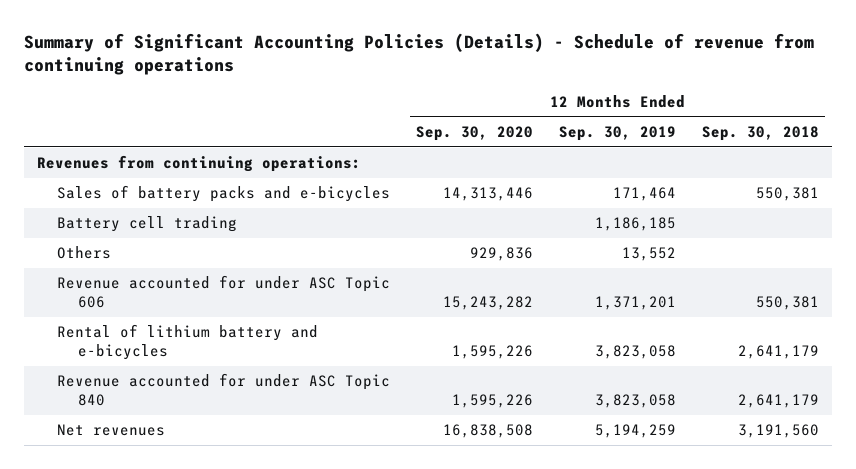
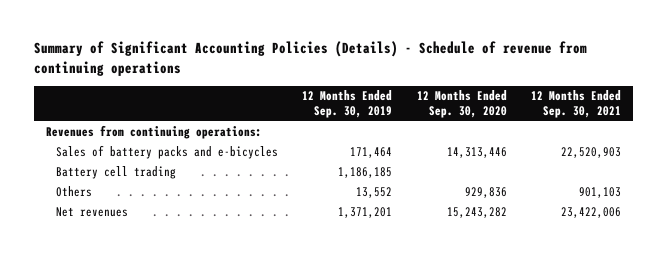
[701,126,819,142] Sep. 30, 2018 -> none
none -> [530,90,621,119] 12 Months Ended Sep. 30, 2021
[57,275,391,308] Revenue accounted for under ASC Topic 606 -> none
[57,324,319,360] Rental of lithium battery and e-bicycles -> none
[57,373,391,406] Revenue accounted for under ASC Topic 840 -> none
[443,424,534,439] 16,838,508 -> [446,207,507,219] 15,243,282
[595,424,677,439] 5,194,259 -> [338,207,393,219] 1,371,201

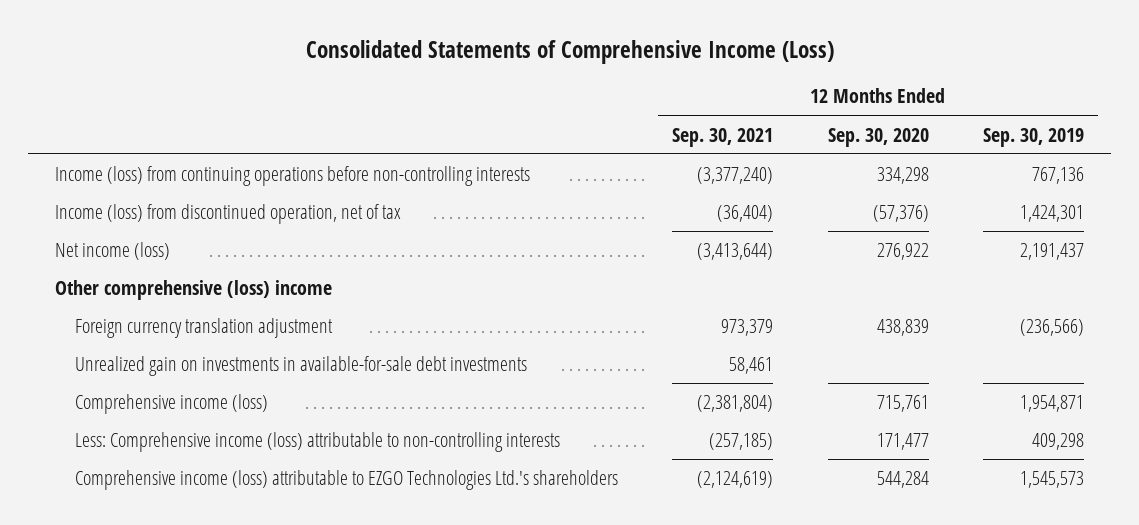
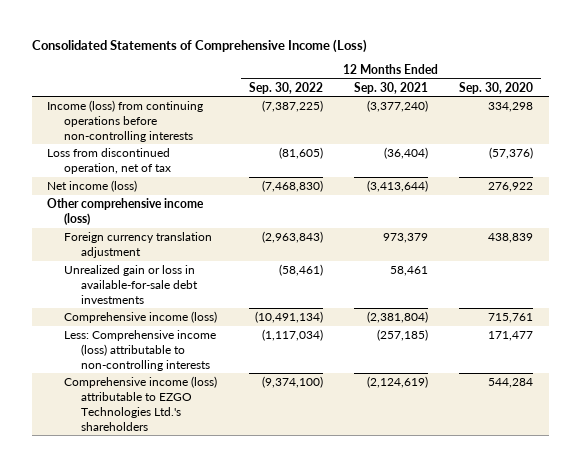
[983,127,1085,147] Sep. 30, 2019 -> none
none -> [248,81,323,94] Sep. 30, 2022
[55,204,402,225] Income (loss) from discontinued operation, net of tax -> [47,147,172,174] Loss from discontinued operation, net of tax
[55,280,333,301] Other comprehensive (loss) income -> [47,197,205,225] Other comprehensive income (loss)
[74,356,527,377] Unrealized gain on investments in available-for-sale debt investments -> [64,264,199,304] Unrealized gain or loss in available-for-sale debt investments

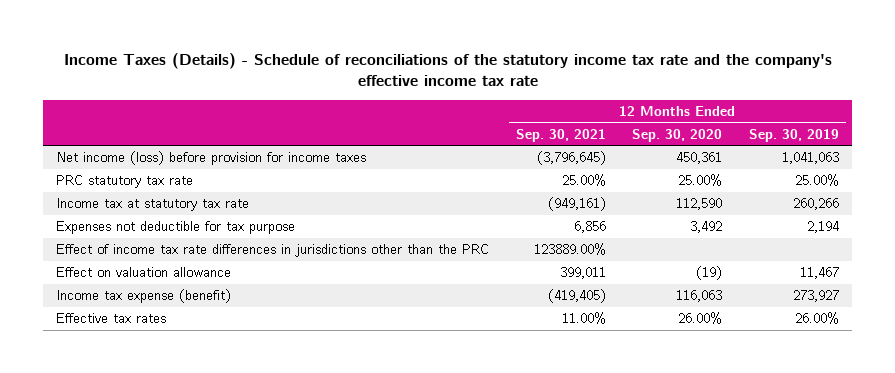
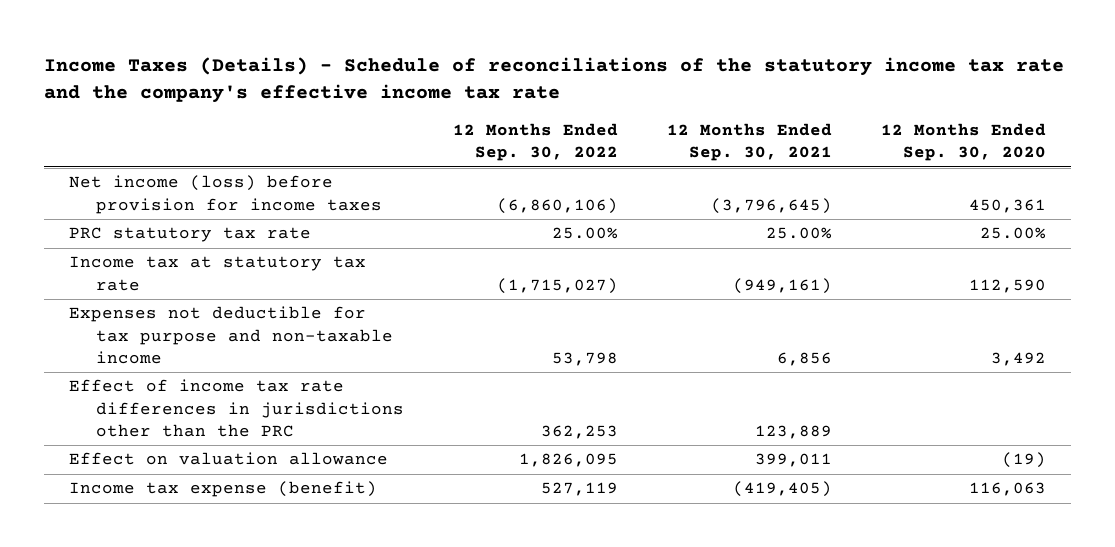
[748,128,839,142] Sep. 30, 2019 -> none
none -> [452,123,618,162] 12 Months Ended Sep. 30, 2022
[56,221,296,235] Expenses not deductible for tax purpose -> [68,306,393,365] Expenses not deductible for tax purpose and non-taxable income
[533,243,606,256] 123889.00% -> [755,425,833,440] 123,889
[56,313,167,324] Effective tax rates -> none

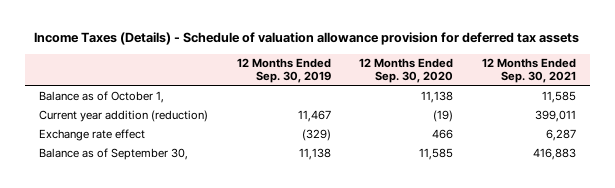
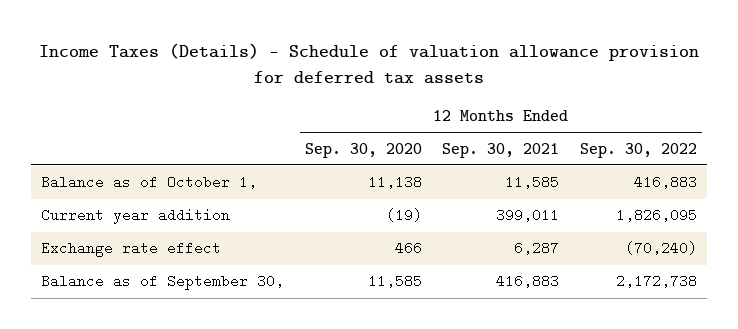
[236,57,331,84] 12 Months Ended Sep. 30, 2019 -> none
none -> [579,142,697,158] Sep. 30, 2022
[39,110,209,123] Current year addition (reduction) -> [41,208,231,225] Current year addition

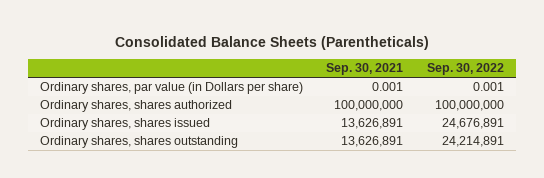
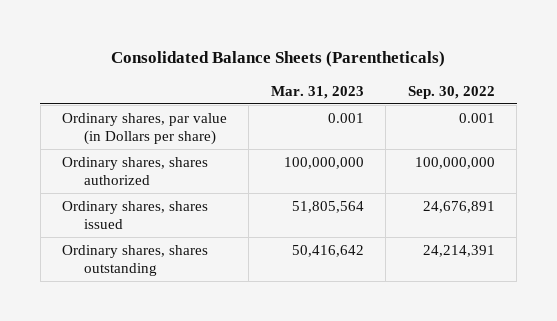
[326,63,404,76] Sep. 30, 2021 -> none
none -> [270,85,364,99] Mar. 31, 2023
[442,136,505,148] 24,214,891 -> [422,244,495,257] 24,214,391

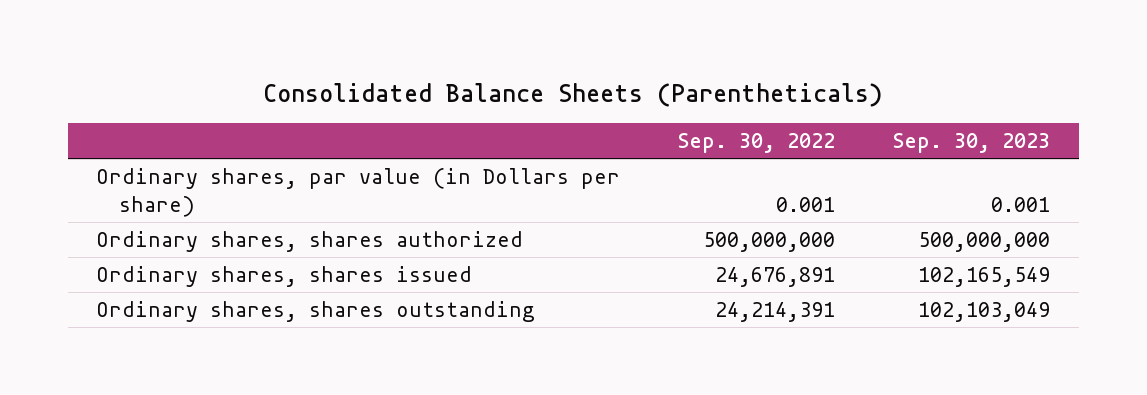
[270,85,364,99] Mar. 31, 2023 -> none
none -> [892,133,1051,154] Sep. 30, 2023
[414,156,495,169] 100,000,000 -> [703,232,836,253] 500,000,000

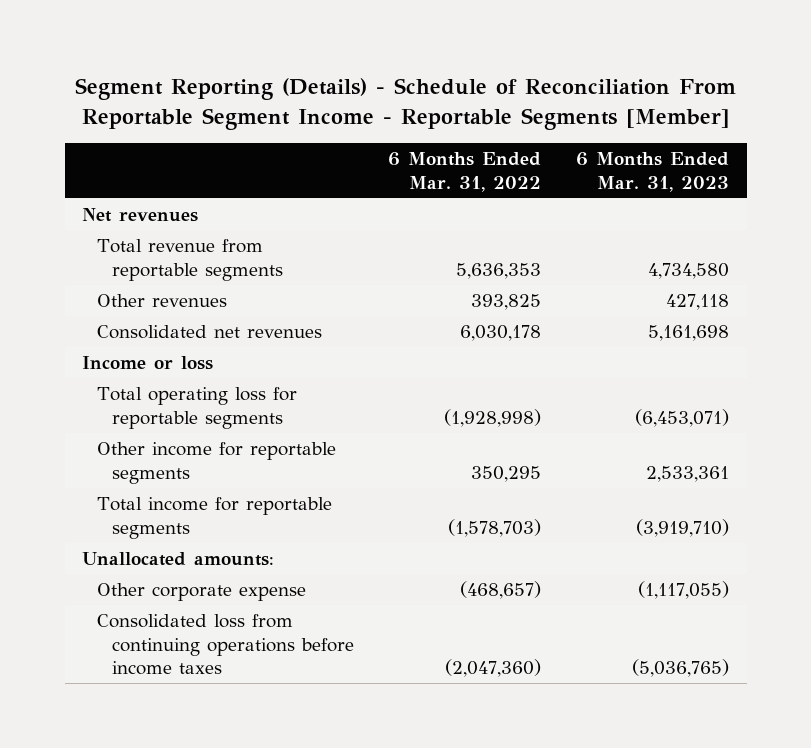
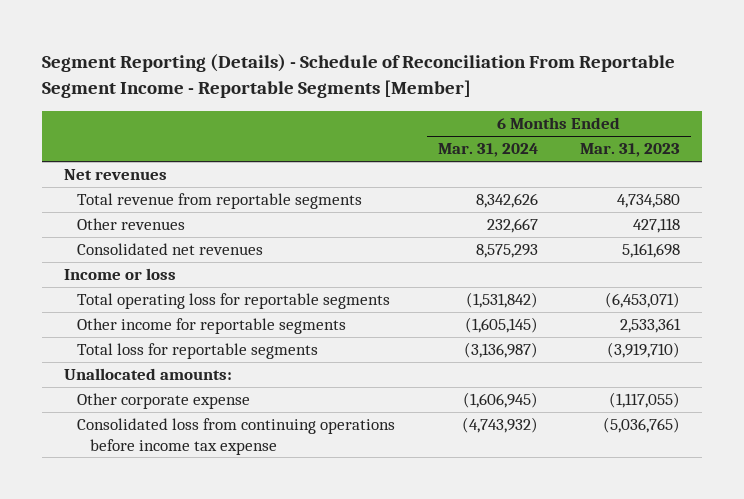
[388,152,542,192] 6 Months Ended Mar. 31, 2022 -> none
none -> [437,143,538,158] Mar. 31, 2024
[96,497,332,539] Total income for reportable segments -> [77,343,319,360] Total loss for reportable segments
[96,614,354,676] Consolidated loss from continuing operations before income taxes -> [77,418,396,455] Consolidated loss from continuing operations before income tax expense

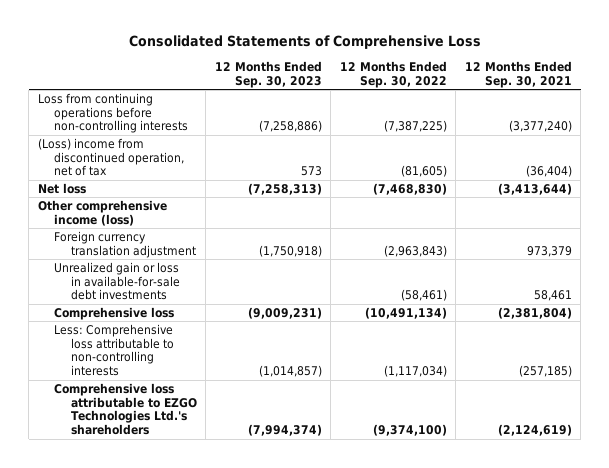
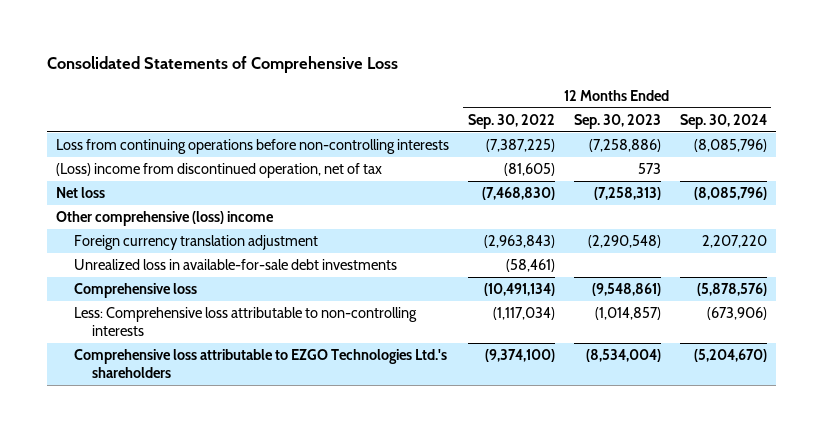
[464,60,572,88] 12 Months Ended Sep. 30, 2021 -> none
none -> [679,114,767,130] Sep. 30, 2024
[37,199,167,226] Other comprehensive income (loss) -> [56,211,275,227] Other comprehensive (loss) income
[258,244,322,257] (1,750,918) -> [587,235,661,249] (2,290,548)
[54,261,180,301] Unrealized gain or loss in available-for-sale debt investments -> [74,259,398,271] Unrealized loss in available-for-sale debt investments
[247,306,322,319] (9,009,231) -> [591,283,661,297] (9,548,861)
[247,424,322,437] (7,994,374) -> [585,349,661,363] (8,534,004)

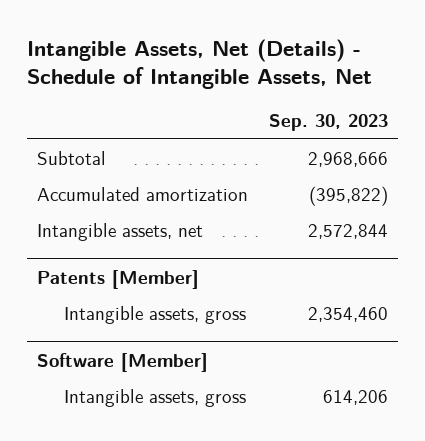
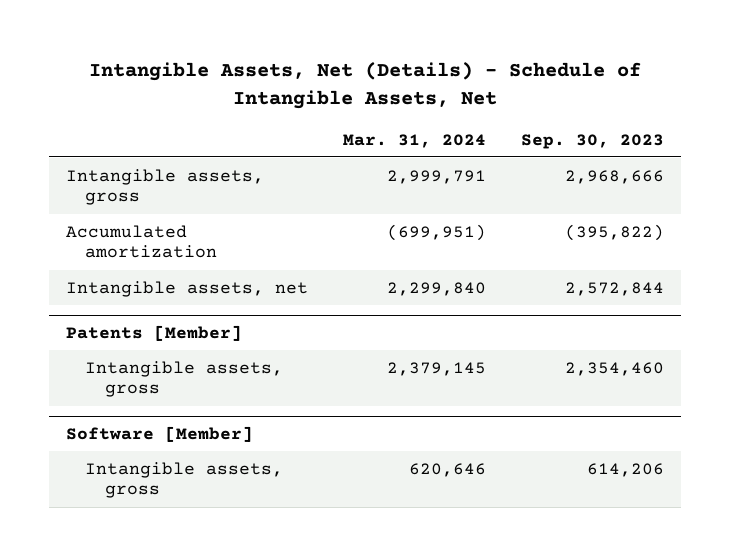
none -> [342,133,486,148] Mar. 31, 2024
[37,150,107,165] Subtotal -> [66,168,265,206] Intangible assets, gross

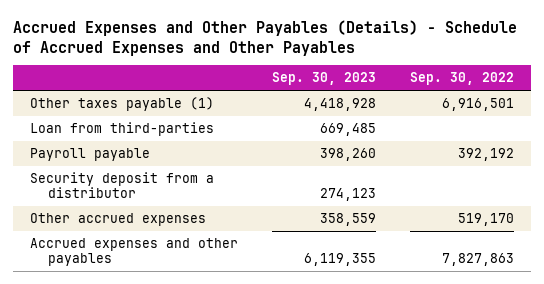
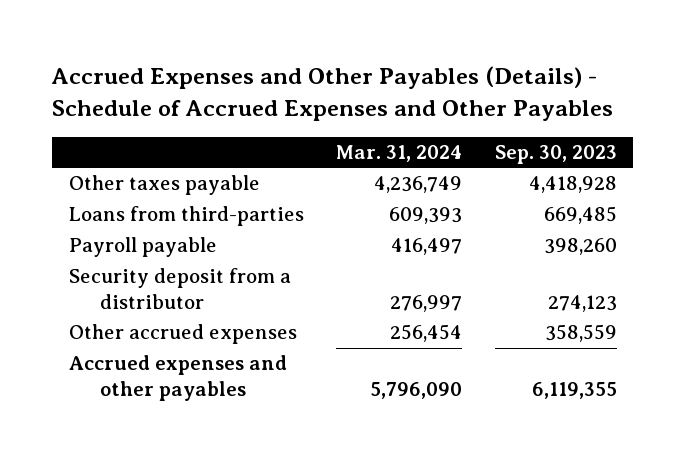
[409,72,514,86] Sep. 30, 2022 -> none
none -> [336,144,463,162] Mar. 31, 2024
[30,97,215,112] Other taxes payable (1) -> [68,175,260,196] Other taxes payable
[30,122,215,137] Loan from third-parties -> [68,206,304,227] Loans from third-parties

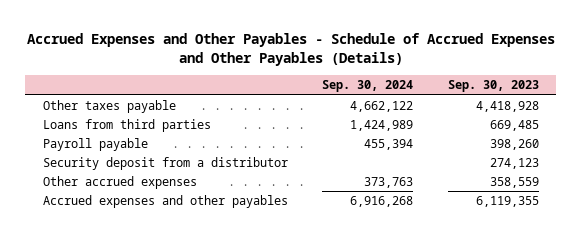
[51,66,614,122] Accrued Expenses and Other Payables (Details) - Schedule of Accrued Expenses and Other Payables -> [26,33,555,67] Accrued Expenses and Other Payables - Schedule of Accrued Expenses and Other Payables (Details)
[336,144,463,162] Mar. 31, 2024 -> none
none -> [322,80,414,93] Sep. 30, 2024
[68,206,304,227] Loans from third-parties -> [42,119,211,133] Loans from third parties

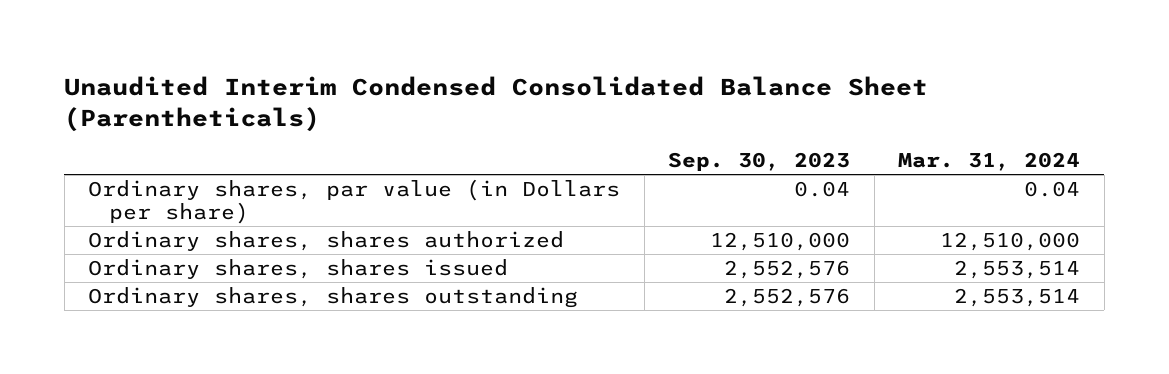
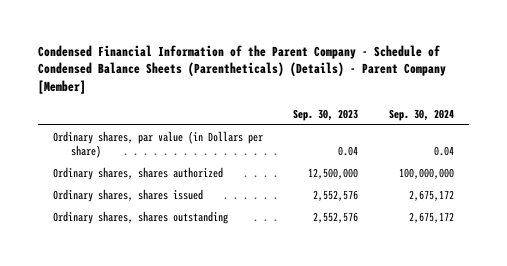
[64,76,929,133] Unaudited Interim Condensed Consolidated Balance Sheet (Parentheticals) -> [37,44,446,95] Condensed Financial Information of the Parent Company - Schedule of Condensed Balance Sheets (Parentheticals) (Details) - Parent Company [Member]
[898,152,1081,172] Mar. 31, 2024 -> none
none -> [388,108,454,121] Sep. 30, 2024
[710,232,851,252] 12,510,000 -> [308,167,359,179] 12,500,000

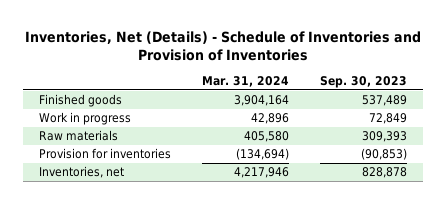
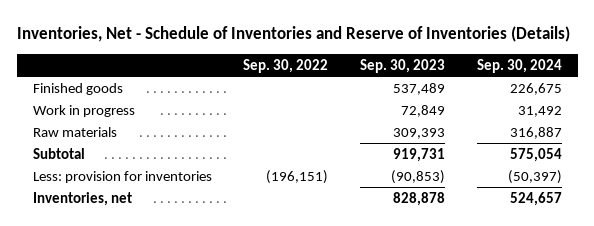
[24,30,421,61] Inventories, Net (Details) - Schedule of Inventories and Provision of Inventories -> [16,26,570,43] Inventories, Net - Schedule of Inventories and Reserve of Inventories (Details)
[201,75,289,87] Mar. 31, 2024 -> none
none -> [243,58,329,73] Sep. 30, 2022
none -> [476,58,562,73] Sep. 30, 2024
none -> [32,147,85,159] Subtotal
[38,148,171,160] Provision for inventories -> [32,170,212,183] Less: provision for inventories

